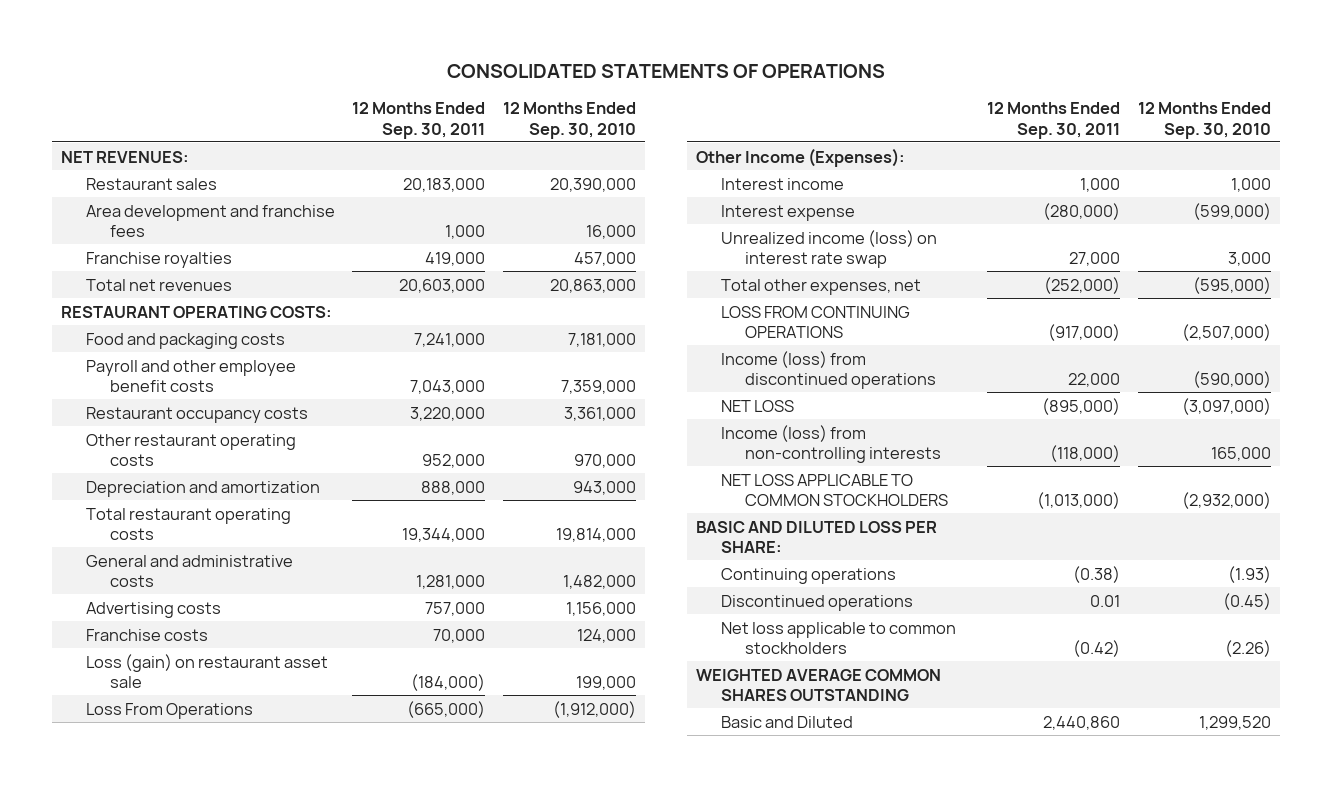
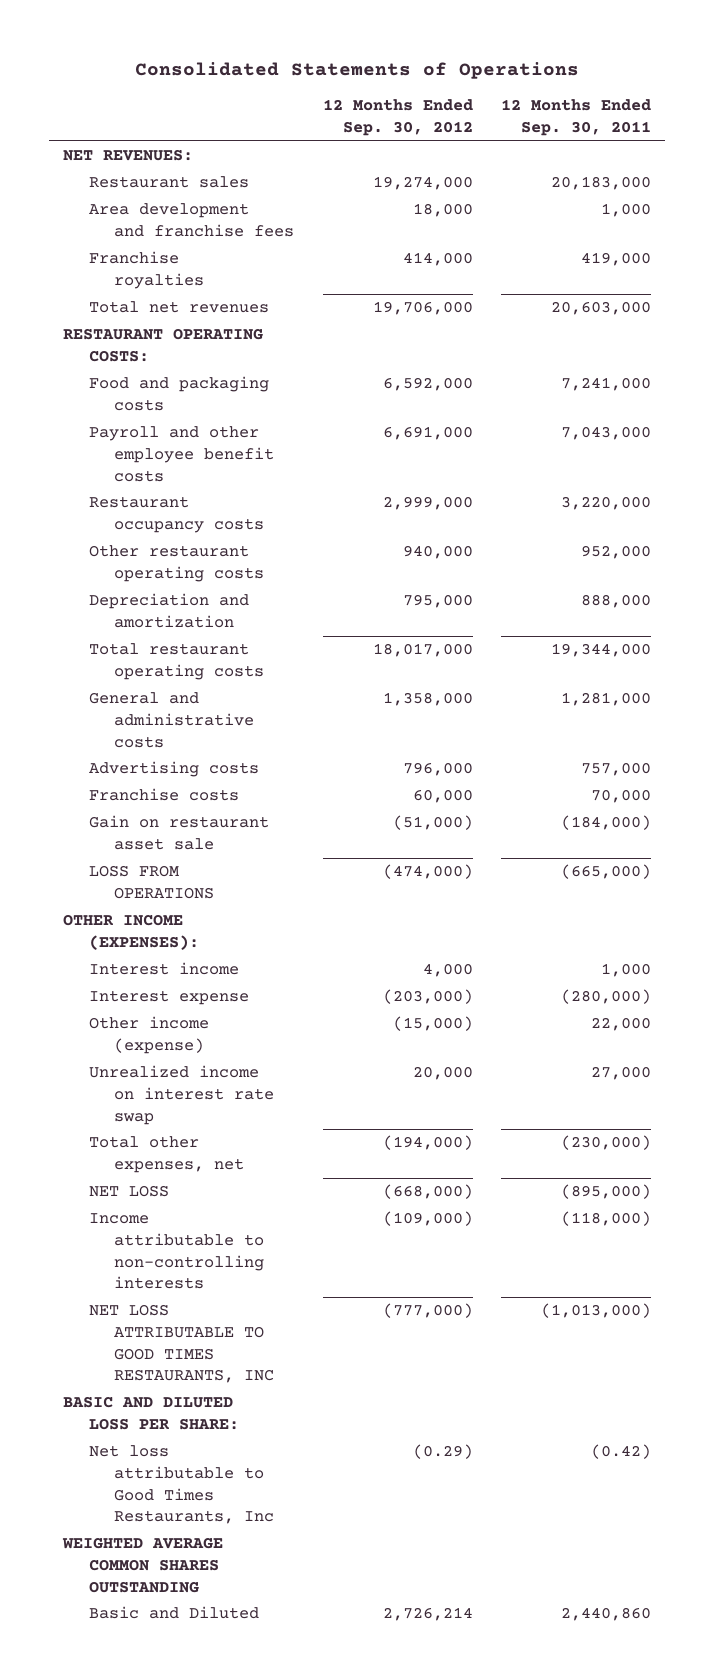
[446,63,885,78] CONSOLIDATED STATEMENTS OF OPERATIONS -> [135,62,580,80] Consolidated Statements of Operations
[503,102,637,139] 12 Months Ended Sep. 30, 2010 -> none
none -> [322,99,473,137] 12 Months Ended Sep. 30, 2012
[85,653,328,689] Loss (gain) on restaurant asset sale -> [88,815,269,851] Gain on restaurant asset sale
[85,702,253,719] Loss From Operations -> [88,865,215,900] LOSS FROM OPERATIONS
[695,147,905,167] Other Income (Expenses): -> [63,914,199,951] OTHER INCOME (EXPENSES):
[720,305,910,339] LOSS FROM CONTINUING OPERATIONS -> none
[720,350,937,390] Income (loss) from discontinued operations -> none
none -> [88,1016,209,1055] Other income (expense)
[720,229,937,269] Unrealized income (loss) on interest rate swap -> [88,1065,275,1125] Unrealized income on interest rate swap
[1044,276,1121,294] (252,000) -> [561,1135,652,1151] (230,000)
[720,424,942,464] Income (loss) from non-controlling interests -> [88,1213,265,1290] Income attributable to non-controlling interests
[720,473,949,507] NET LOSS APPLICABLE TO COMMON STOCKHOLDERS -> [88,1304,275,1384] NET LOSS ATTRIBUTABLE TO GOOD TIMES RESTAURANTS, INC
[720,567,896,584] Continuing operations -> none
[720,594,913,611] Discontinued operations -> none
[720,621,956,655] Net loss applicable to common stockholders -> none
none -> [88,1445,275,1525] Net loss attributable to Good Times Restaurants, Inc

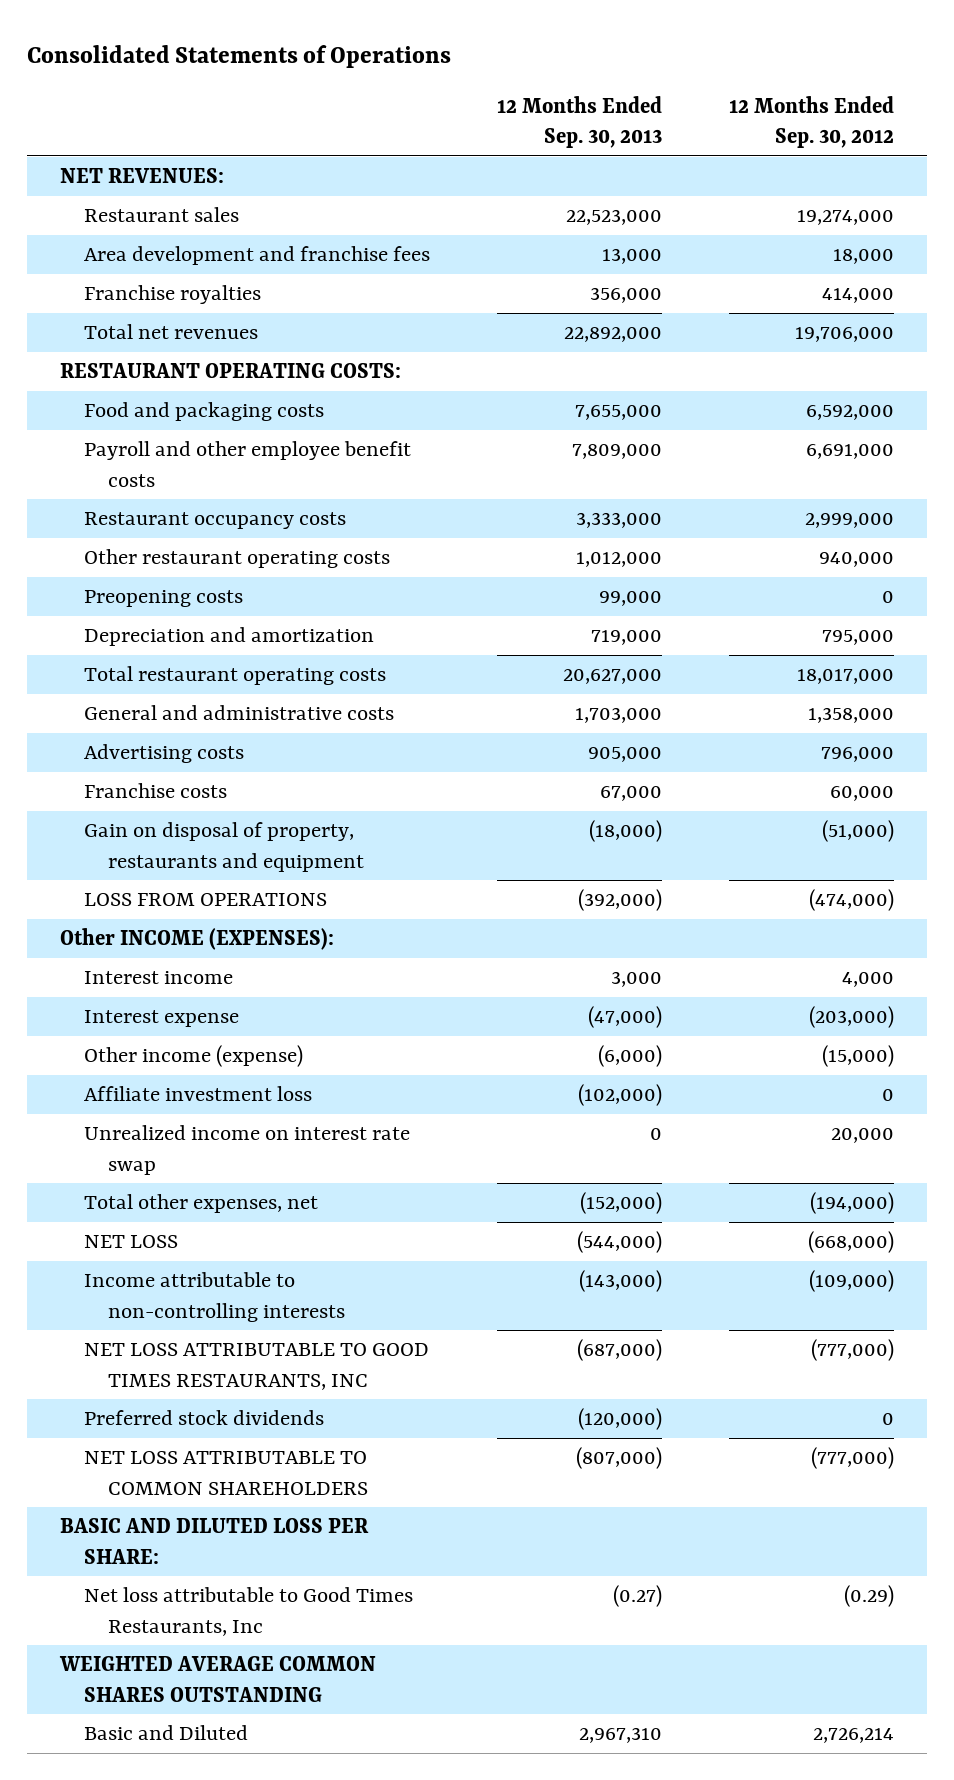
[501,99,652,137] 12 Months Ended Sep. 30, 2011 -> none
none -> [496,95,662,149] 12 Months Ended Sep. 30, 2013
none -> [84,589,244,607] Preopening costs
[88,815,269,851] Gain on restaurant asset sale -> [84,821,365,872] Gain on disposal of property, restaurants and equipment
[63,914,199,951] OTHER INCOME (EXPENSES): -> [59,927,334,950] Other INCOME (EXPENSES):
none -> [84,1085,313,1101] Affiliate investment loss
none -> [84,1409,325,1425] Preferred stock dividends
none -> [84,1450,369,1495] NET LOSS ATTRIBUTABLE TO COMMON SHAREHOLDERS

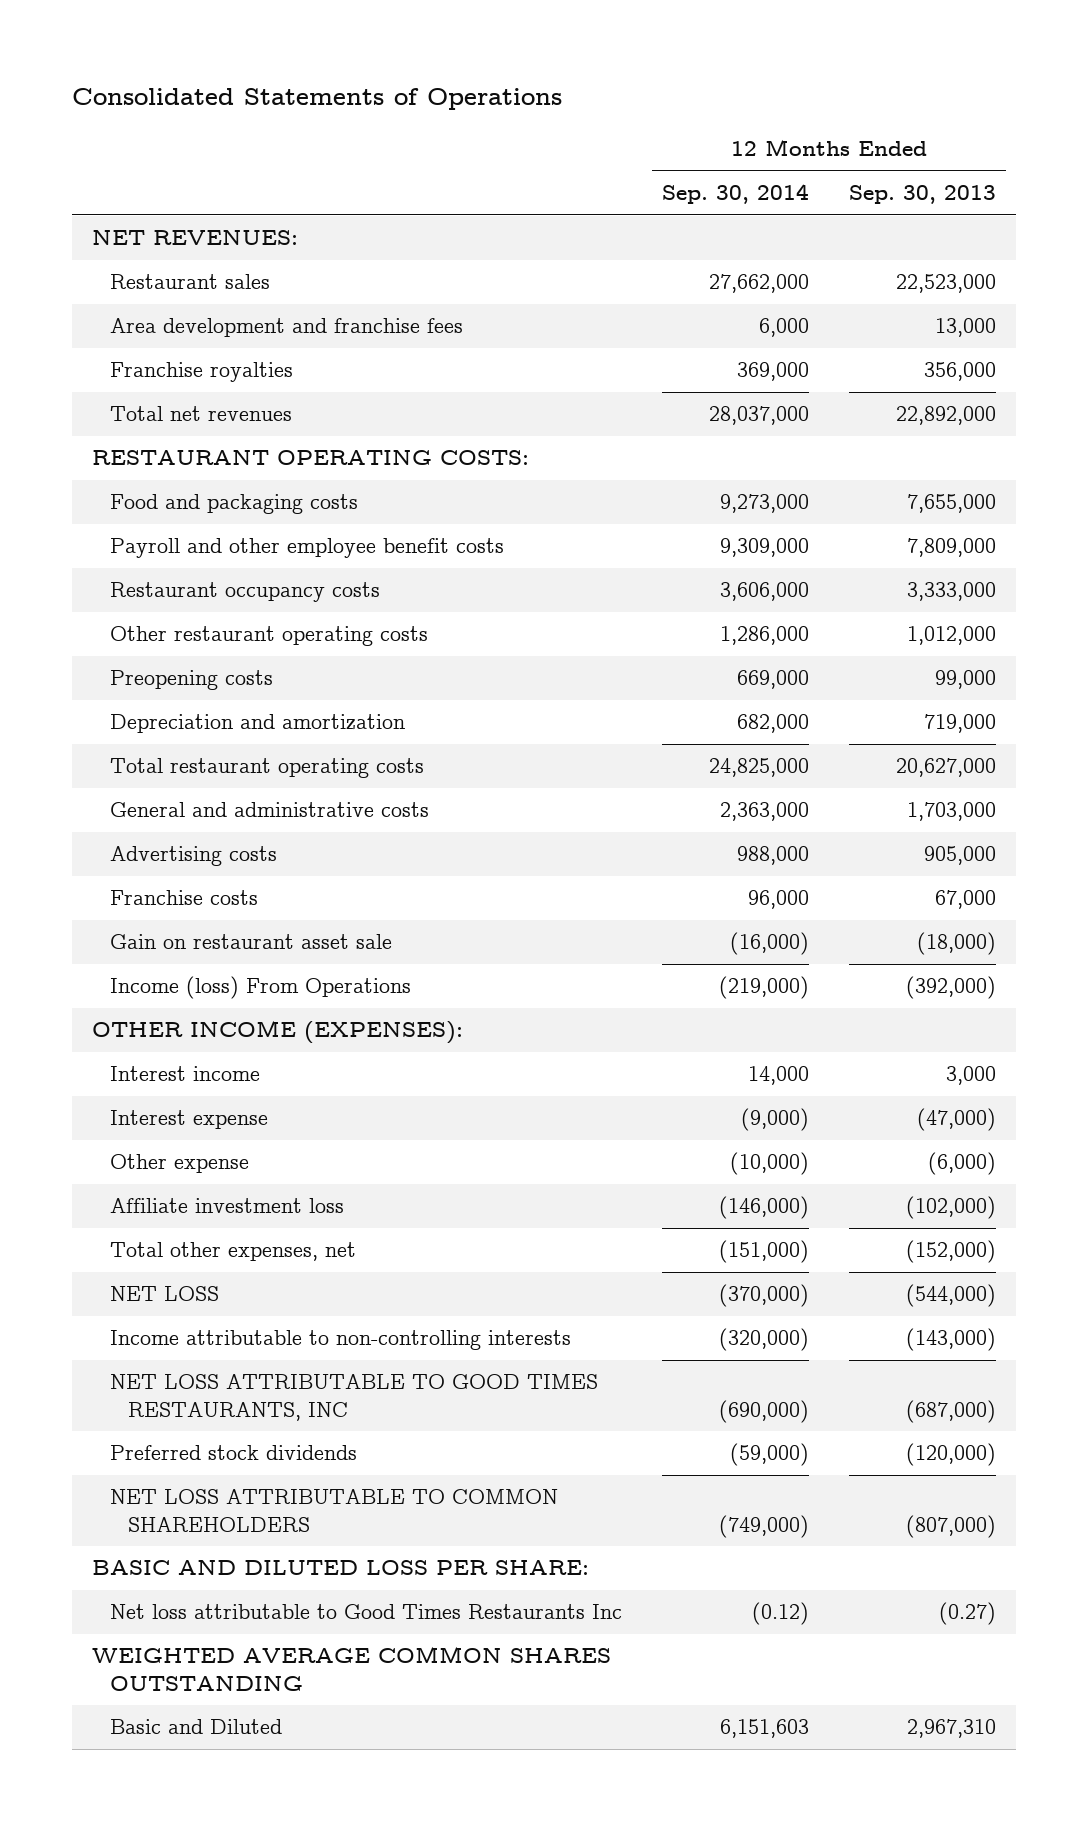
[728,95,894,149] 12 Months Ended Sep. 30, 2012 -> none
none -> [662,184,810,205] Sep. 30, 2014
[84,821,365,872] Gain on disposal of property, restaurants and equipment -> [110,934,393,950] Gain on restaurant asset sale
[84,892,328,906] LOSS FROM OPERATIONS -> [110,976,412,1000] Income (loss) From Operations
[59,927,334,950] Other INCOME (EXPENSES): -> [92,1020,464,1045] OTHER INCOME (EXPENSES):
[84,1044,304,1067] Other income (expense) -> [110,1154,250,1174] Other expense
[84,1124,411,1175] Unrealized income on interest rate swap -> none
[84,1586,414,1636] Net loss attributable to Good Times Restaurants, Inc -> [110,1604,623,1620] Net loss attributable to Good Times Restaurants Inc

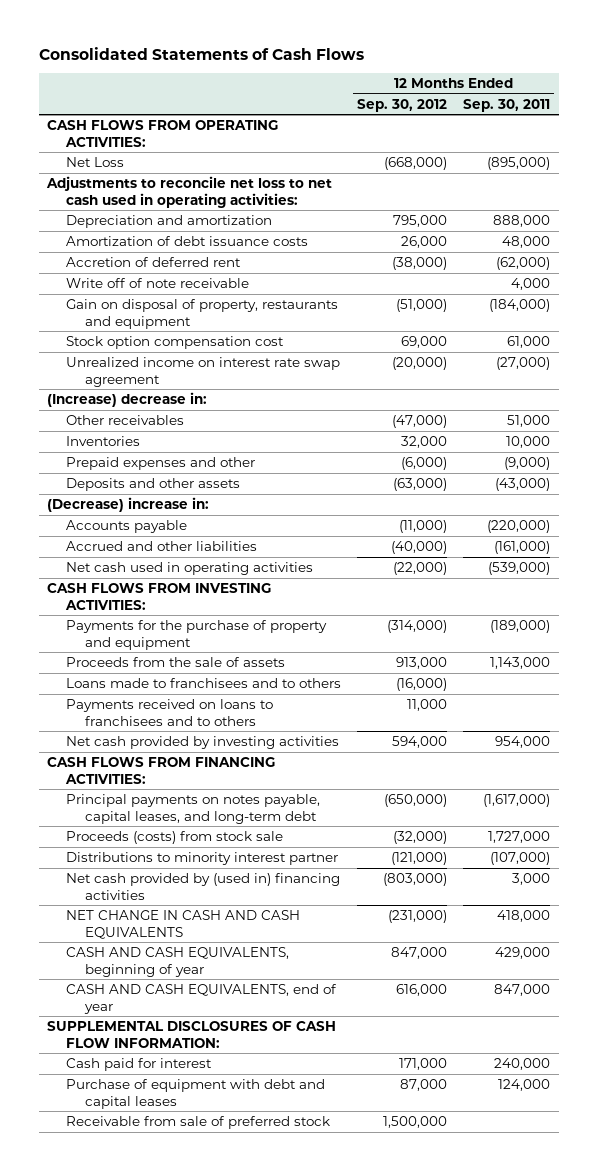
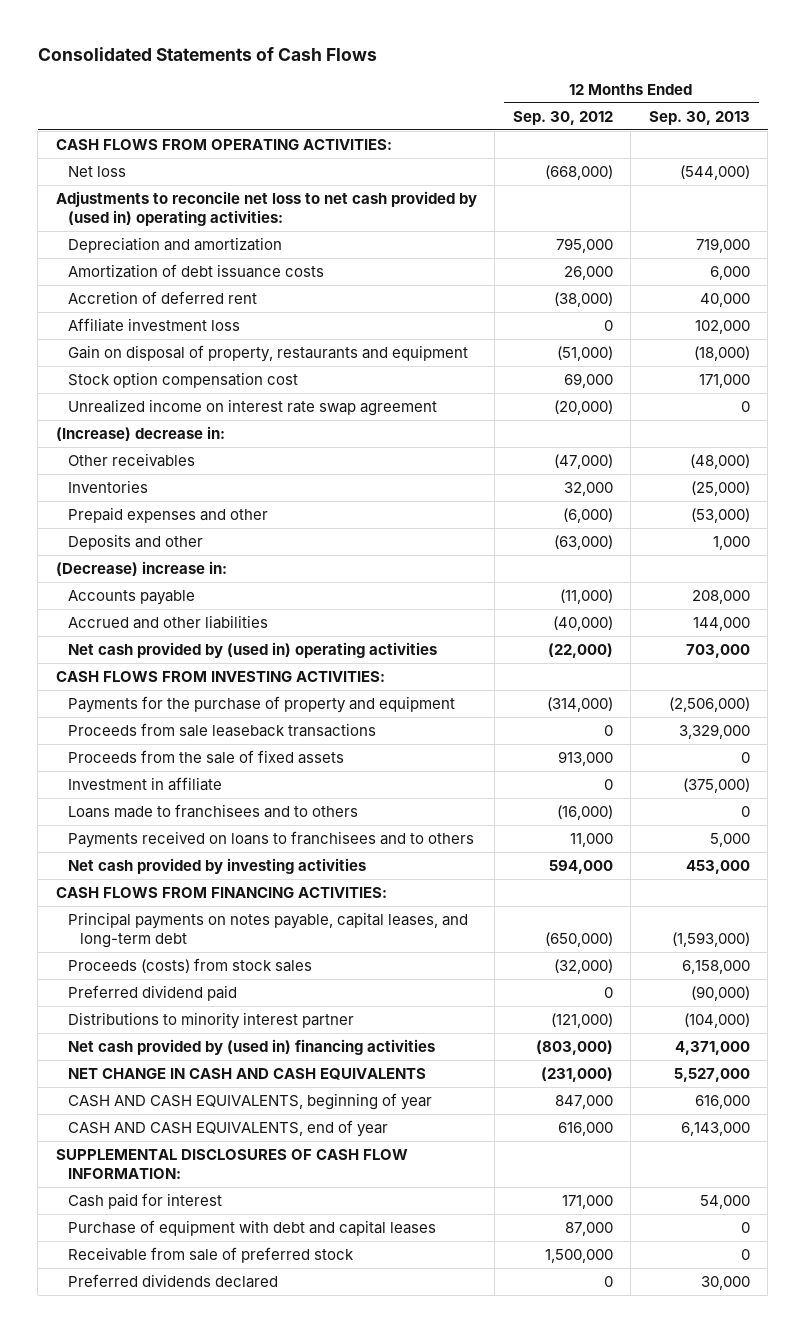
[463,98,551,112] Sep. 30, 2011 -> none
none -> [648,110,750,125] Sep. 30, 2013
[65,157,124,168] Net Loss -> [67,165,126,177] Net loss
[45,176,332,208] Adjustments to reconcile net loss to net cash used in operating activities: -> [55,190,477,226] Adjustments to reconcile net loss to net cash provided by (used in) operating activities:
[65,278,249,289] Write off of note receivable -> none
none -> [67,317,240,332] Affiliate investment loss
[65,478,240,492] Deposits and other assets -> [67,533,203,550] Deposits and other
[65,562,313,576] Net cash used in operating activities -> [67,641,437,658] Net cash provided by (used in) operating activities
none -> [67,722,376,737] Proceeds from sale leaseback transactions
[65,657,285,668] Proceeds from the sale of assets -> [67,749,344,764] Proceeds from the sale of fixed assets
none -> [67,776,222,791] Investment in affiliate
[65,831,283,845] Proceeds (costs) from stock sale -> [67,957,312,973] Proceeds (costs) from stock sales
none -> [67,984,237,1001] Preferred dividend paid
none -> [67,1273,278,1288] Preferred dividends declared

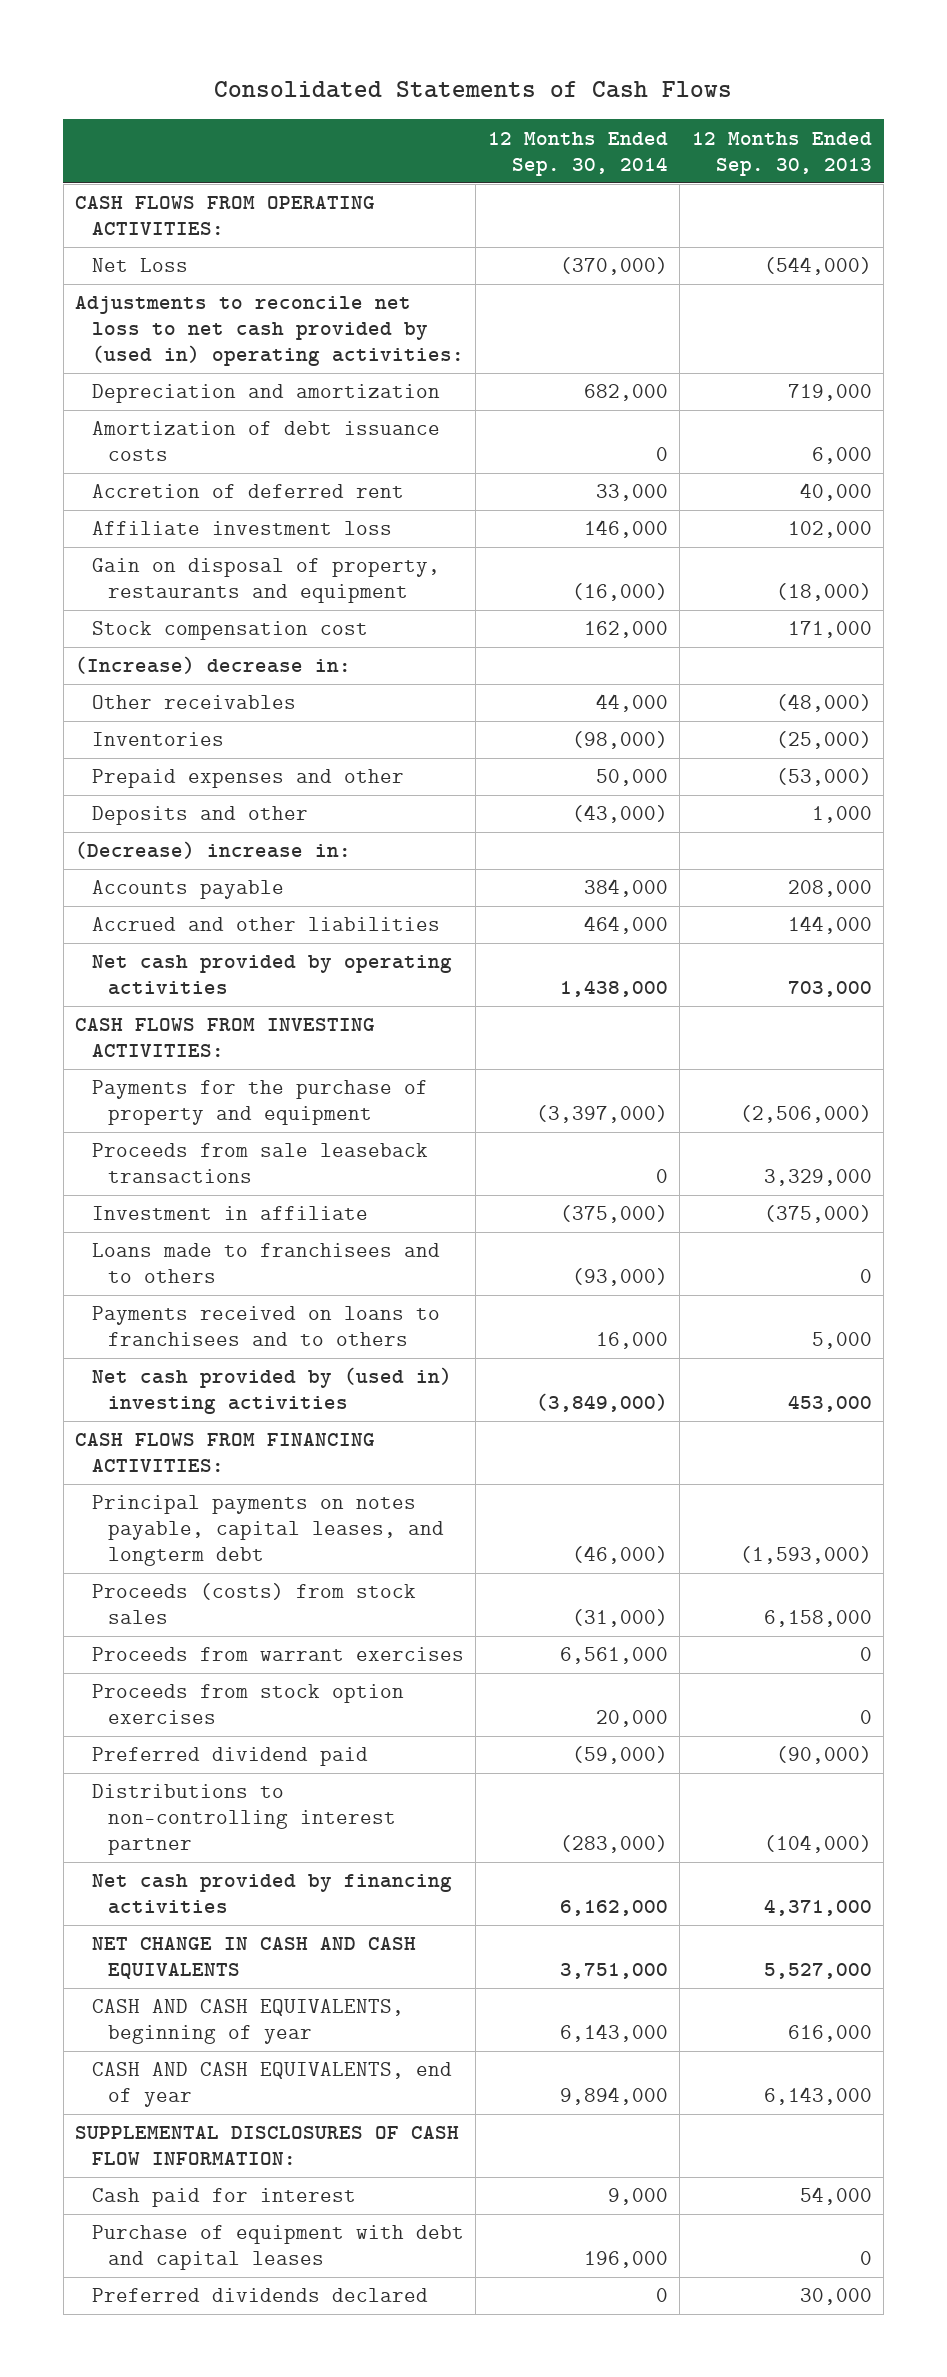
[512,110,613,125] Sep. 30, 2012 -> none
none -> [487,131,668,176] 12 Months Ended Sep. 30, 2014
[67,165,126,177] Net loss -> [91,258,188,273] Net Loss
[67,398,437,416] Unrealized income on interest rate swap agreement -> none
[67,371,298,388] Stock option compensation cost -> [91,621,368,641] Stock compensation cost
[67,641,437,658] Net cash provided by (used in) operating activities -> [91,955,452,996] Net cash provided by operating activities
[67,749,344,764] Proceeds from the sale of fixed assets -> none
[67,857,366,874] Net cash provided by investing activities -> [91,1367,452,1415] Net cash provided by (used in) investing activities
[67,911,468,948] Principal payments on notes payable, capital leases, and long-term debt -> [91,1495,445,1567] Principal payments on notes payable, capital leases, and longterm debt
none -> [91,1647,464,1662] Proceeds from warrant exercises
none -> [91,1684,404,1725] Proceeds from stock option exercises
[67,1011,354,1029] Distributions to minority interest partner -> [91,1784,397,1856] Distributions to non-controlling interest partner
[67,1038,435,1055] Net cash provided by (used in) financing activities -> [91,1874,452,1915] Net cash provided by financing activities
[67,1246,354,1263] Receivable from sale of preferred stock -> none

